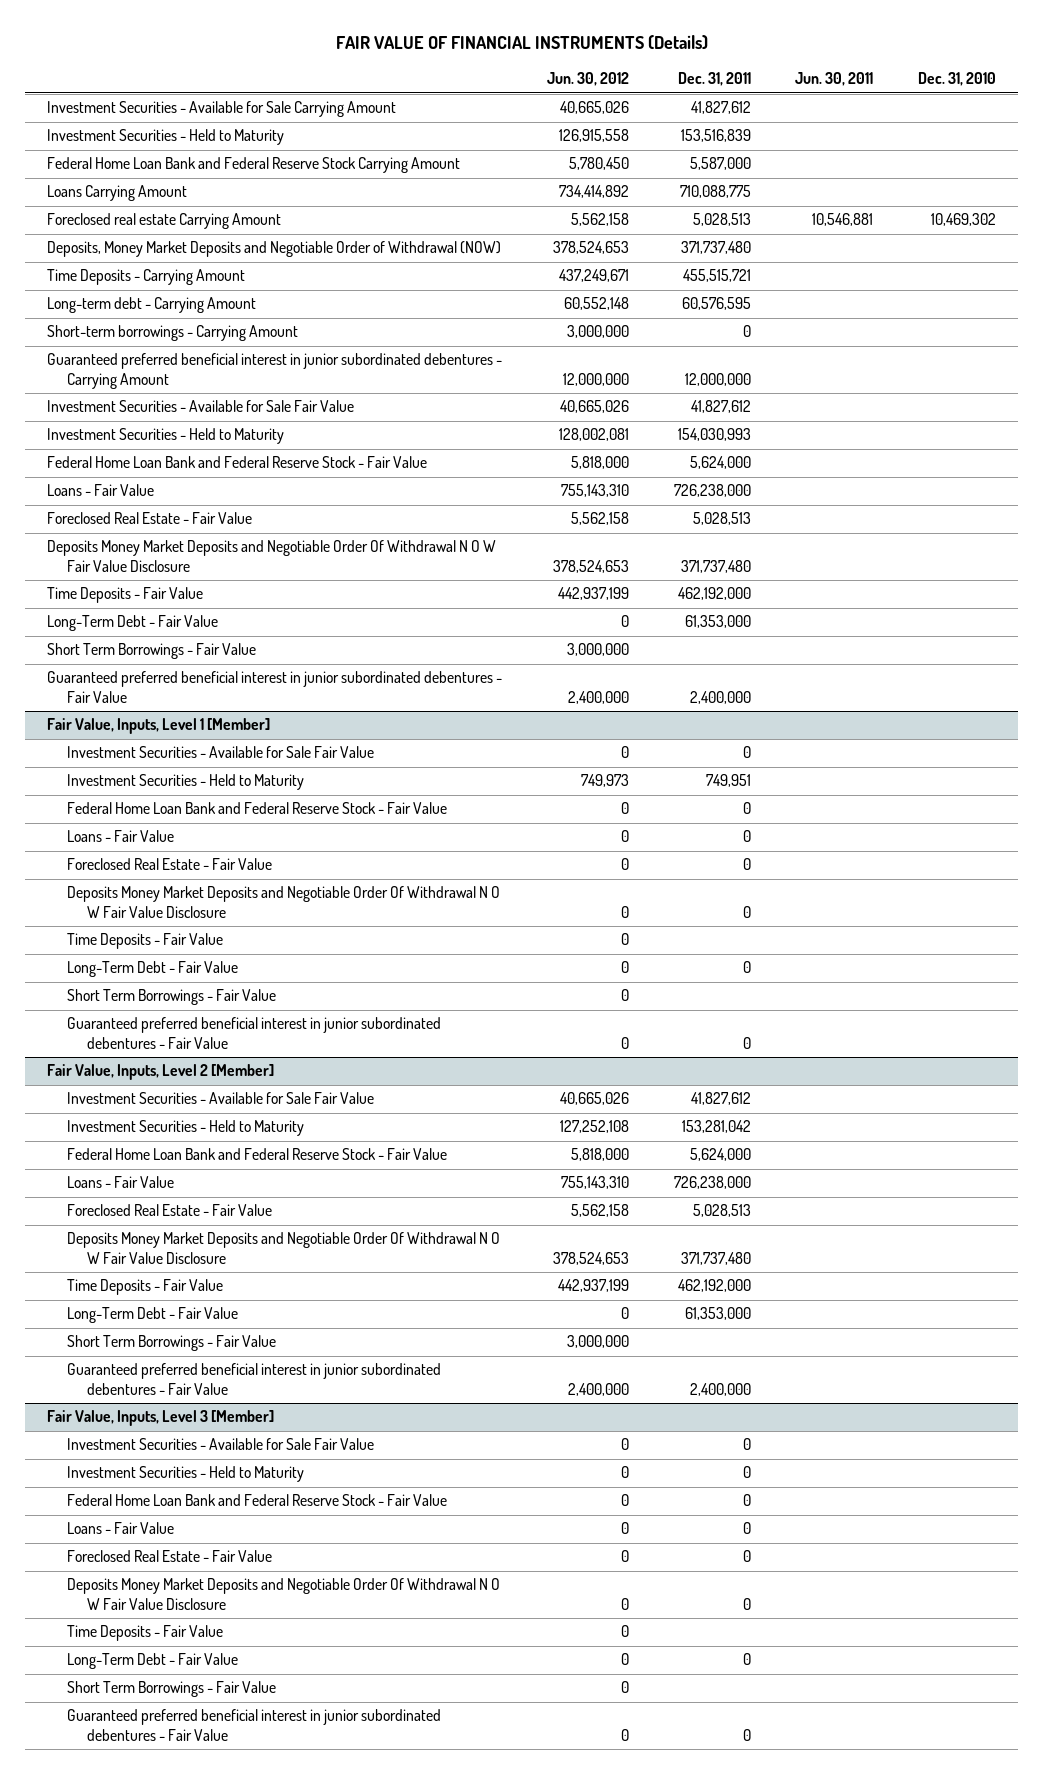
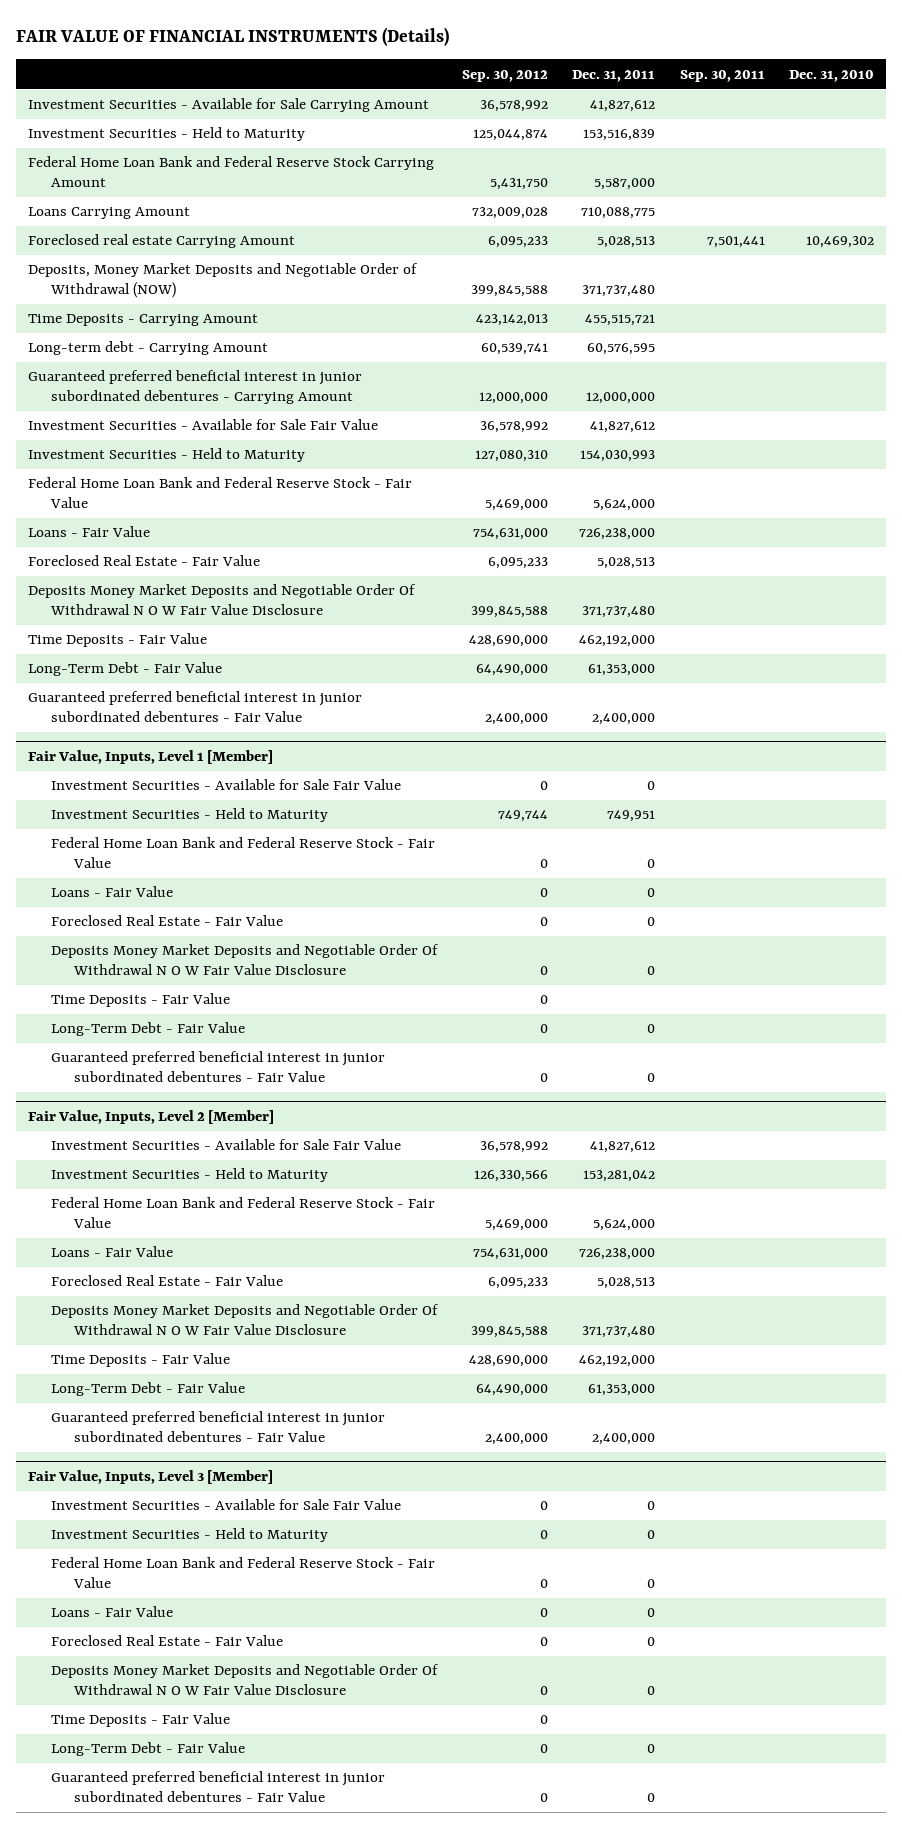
[547,72,630,87] Jun. 30, 2012 -> none
[795,72,874,87] Jun. 30, 2011 -> none
none -> [461,69,548,82] Sep. 30, 2012
none -> [679,69,765,82] Sep. 30, 2011
[47,325,299,342] Short-term borrowings - Carrying Amount -> none
[47,643,257,660] Short Term Borrowings - Fair Value -> none
[67,989,277,1006] Short Term Borrowings - Fair Value -> none
[67,1335,277,1352] Short Term Borrowings - Fair Value -> none
[67,1681,277,1698] Short Term Borrowings - Fair Value -> none

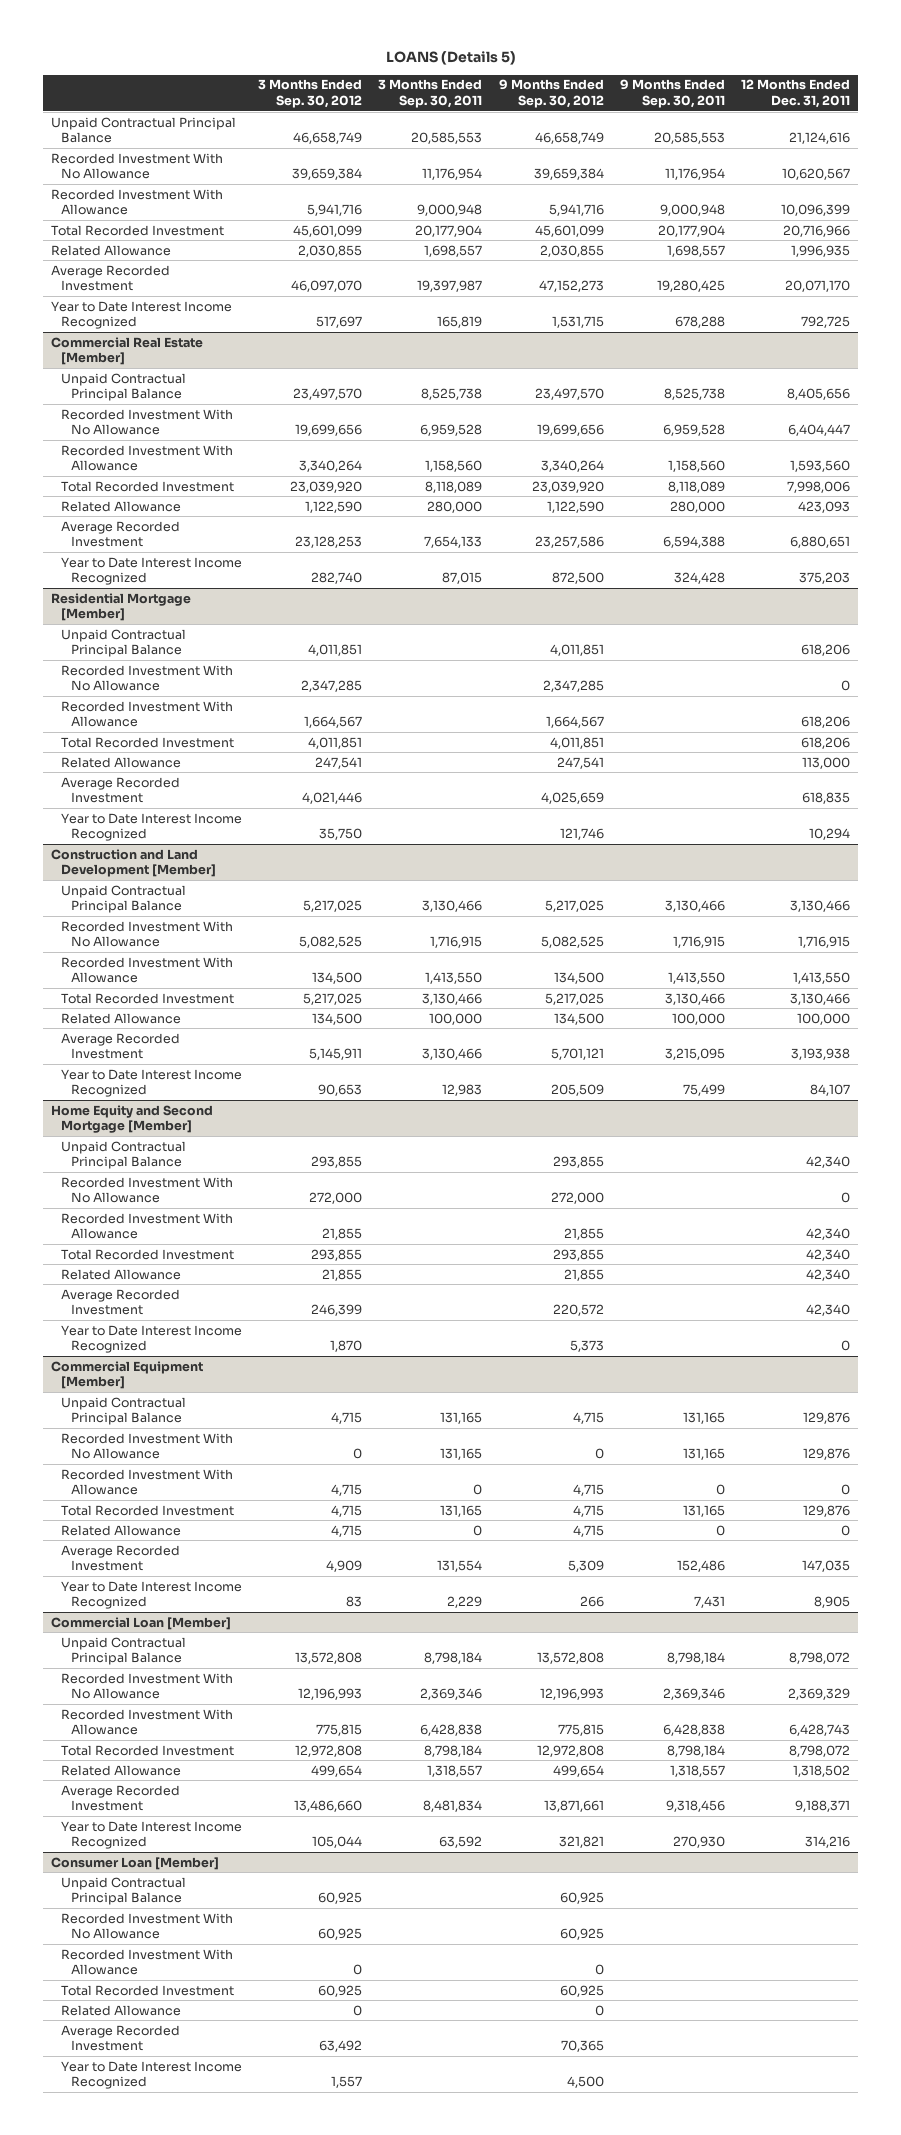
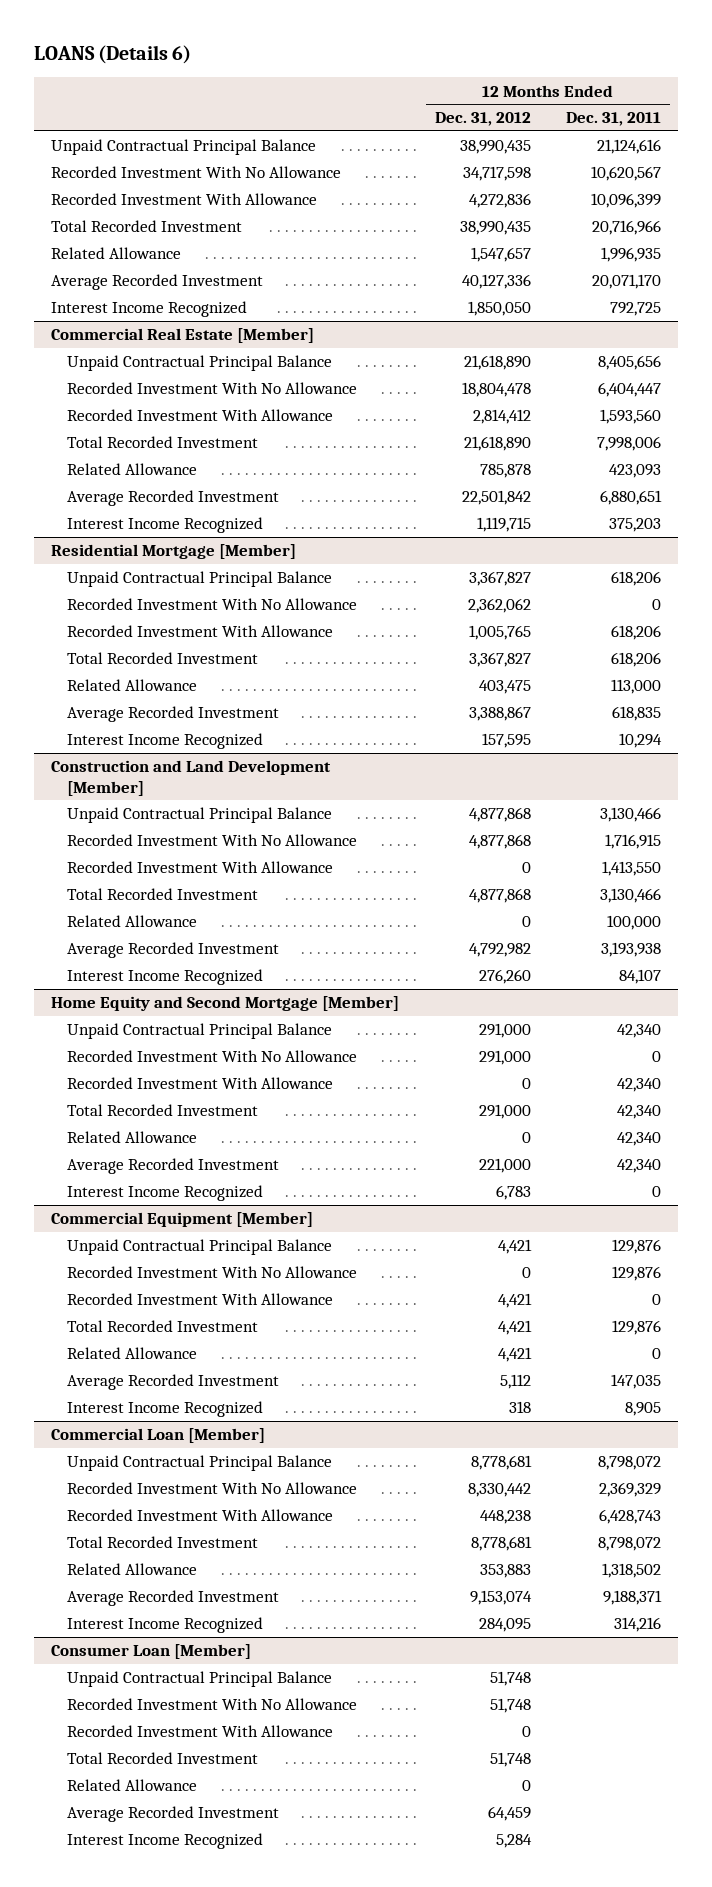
[385,51,516,66] LOANS (Details 5) -> [33,45,191,65] LOANS (Details 6)
[258,79,363,109] 3 Months Ended Sep. 30, 2012 -> none
[378,79,483,109] 3 Months Ended Sep. 30, 2011 -> none
[498,79,604,109] 9 Months Ended Sep. 30, 2012 -> none
[619,79,725,109] 9 Months Ended Sep. 30, 2011 -> none
none -> [434,112,531,127] Dec. 31, 2012
[51,300,233,330] Year to Date Interest Income Recognized -> [51,301,248,318] Interest Income Recognized
[61,556,243,586] Year to Date Interest Income Recognized -> [67,517,264,534] Interest Income Recognized
[61,812,243,842] Year to Date Interest Income Recognized -> [67,733,264,750] Interest Income Recognized
[61,1068,243,1098] Year to Date Interest Income Recognized -> [67,969,264,986] Interest Income Recognized
[61,1324,243,1354] Year to Date Interest Income Recognized -> [67,1185,264,1202] Interest Income Recognized
[61,1580,243,1610] Year to Date Interest Income Recognized -> [67,1401,264,1418] Interest Income Recognized
[61,1820,243,1850] Year to Date Interest Income Recognized -> [67,1617,264,1634] Interest Income Recognized
[61,2060,243,2090] Year to Date Interest Income Recognized -> [67,1833,264,1850] Interest Income Recognized

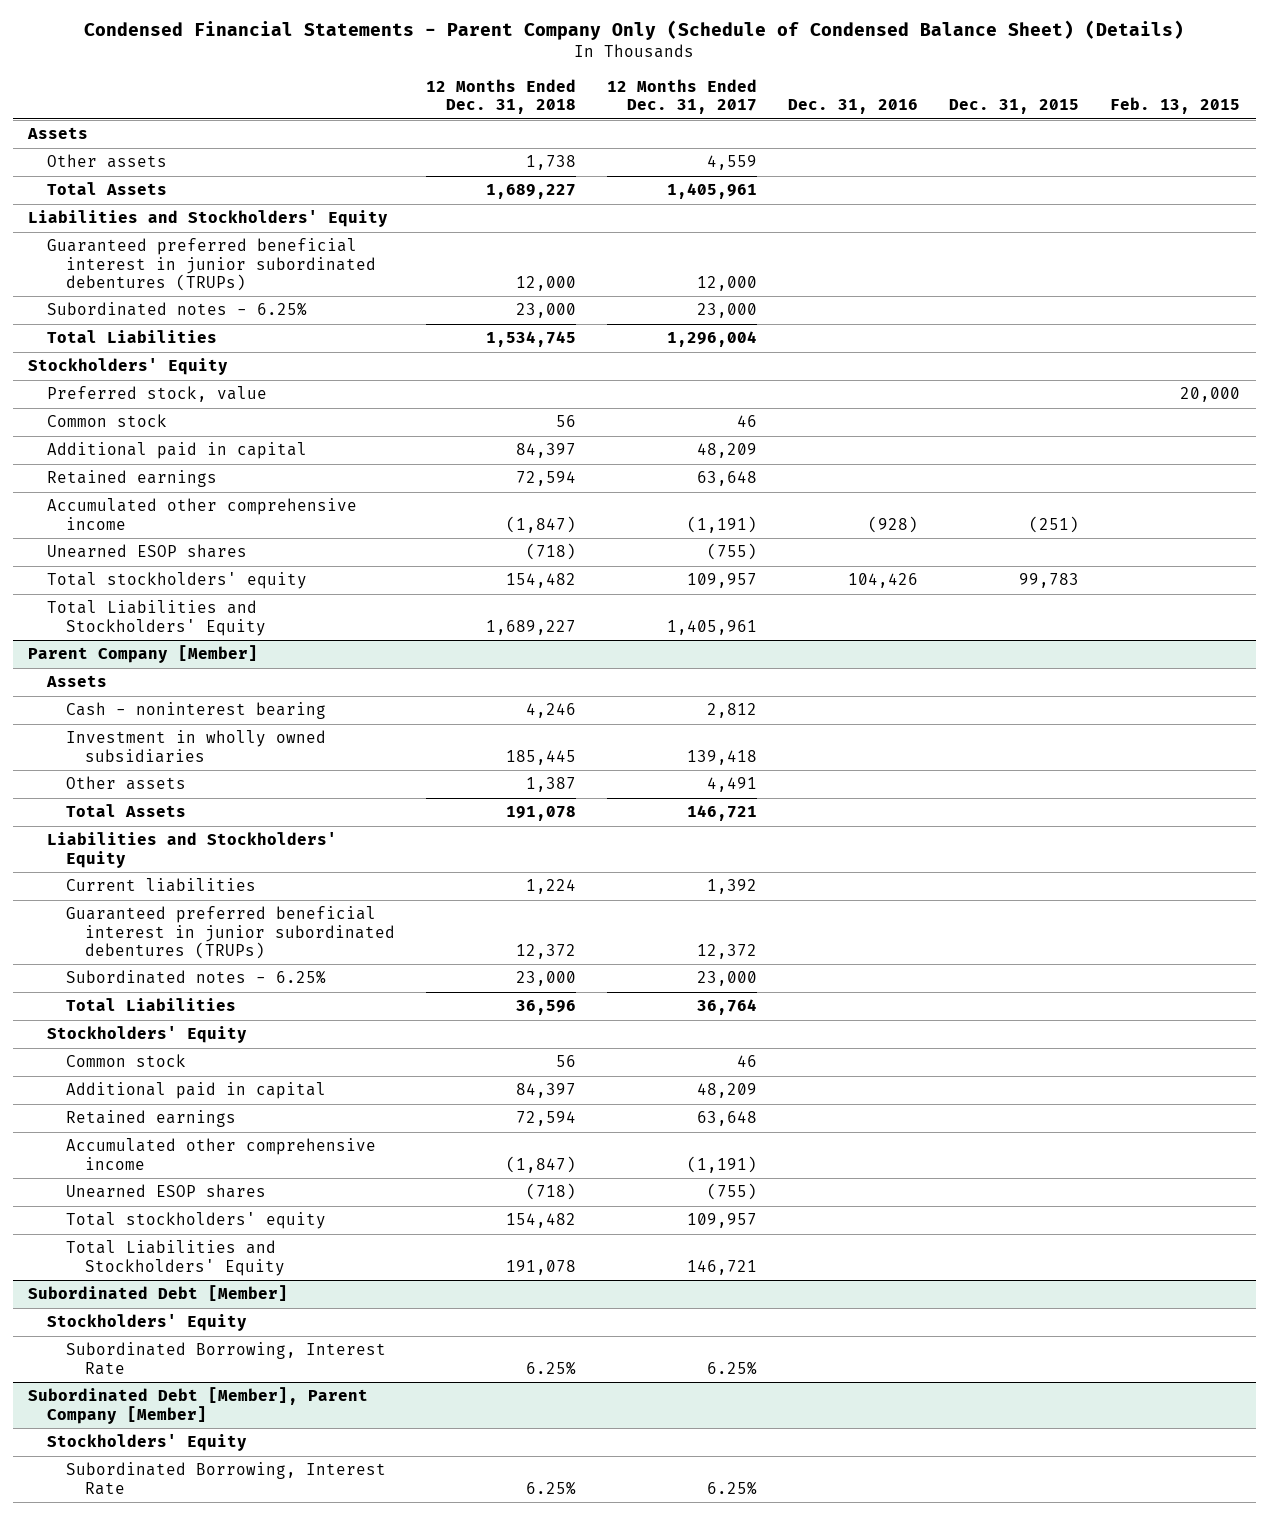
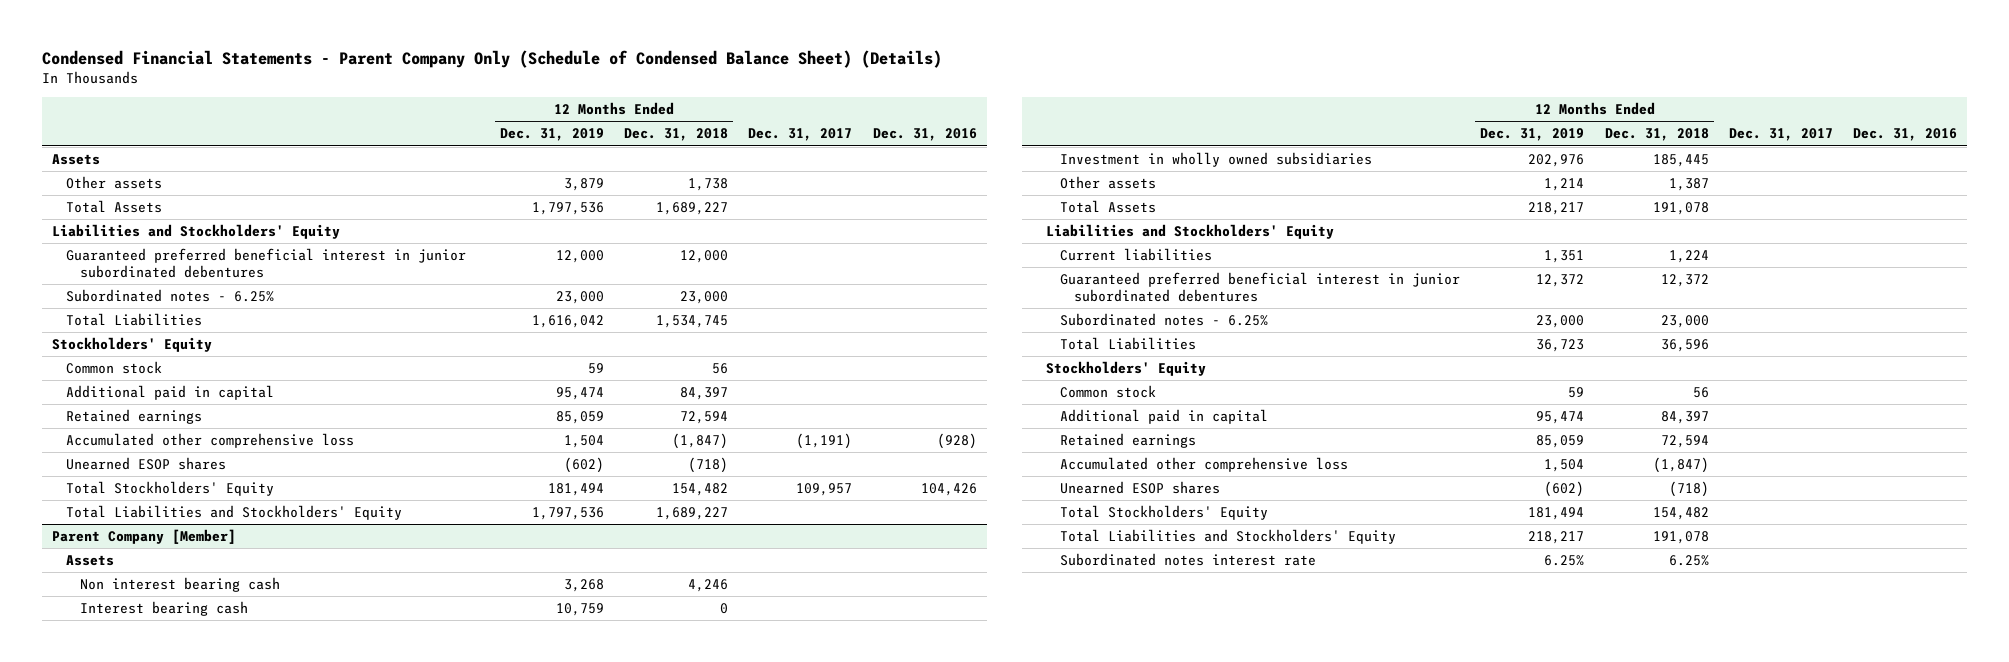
[606,78,757,114] 12 Months Ended Dec. 31, 2017 -> none
[949,98,1080,114] Dec. 31, 2015 -> none
[1110,96,1241,114] Feb. 13, 2015 -> none
none -> [499,128,604,142] Dec. 31, 2019
none -> [748,128,853,142] Dec. 31, 2017
[47,238,376,291] Guaranteed preferred beneficial interest in junior subordinated debentures (TRUPs) -> [65,248,466,279] Guaranteed preferred beneficial interest in junior subordinated debentures
[47,386,268,403] Preferred stock, value -> none
[47,498,358,530] Accumulated other comprehensive income -> [65,433,354,449] Accumulated other comprehensive loss
[47,572,308,590] Total stockholders' equity -> [65,481,274,497] Total Stockholders' Equity
[65,702,326,720] Cash - noninterest bearing -> [79,577,280,593] Non interest bearing cash
none -> [79,601,248,617] Interest bearing cash
[65,906,395,959] Guaranteed preferred beneficial interest in junior subordinated debentures (TRUPs) -> [1060,272,1461,303] Guaranteed preferred beneficial interest in junior subordinated debentures
[65,1138,376,1170] Accumulated other comprehensive income -> [1060,457,1349,473] Accumulated other comprehensive loss
[65,1212,326,1230] Total stockholders' equity -> [1060,505,1269,521] Total Stockholders' Equity
[28,1285,289,1302] Subordinated Debt [Member] -> none
[47,1314,248,1332] Stockholders' Equity -> none
[28,1387,369,1424] Subordinated Debt [Member], Parent Company [Member] -> none
[47,1434,248,1452] Stockholders' Equity -> none
[65,1462,386,1495] Subordinated Borrowing, Interest Rate -> none
[65,1342,386,1375] Subordinated Borrowing, Interest Rate -> [1060,553,1317,567] Subordinated notes interest rate

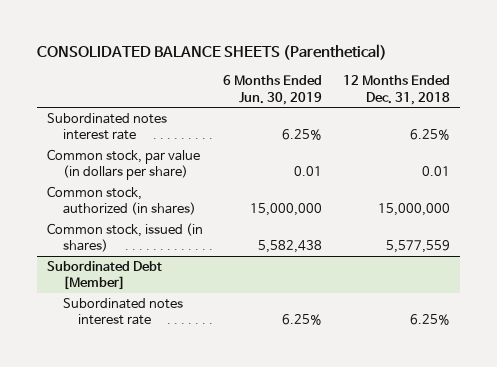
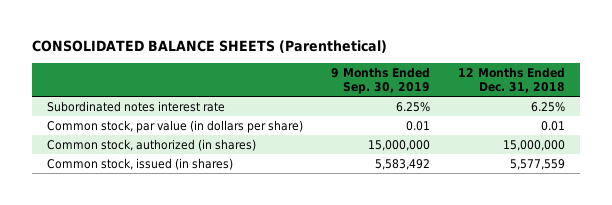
[223,75,323,105] 6 Months Ended Jun. 30, 2019 -> none
none -> [331,66,431,94] 9 Months Ended Sep. 30, 2019
[47,260,163,291] Subordinated Debt [Member] -> none
[62,297,183,326] Subordinated notes interest rate -> none

